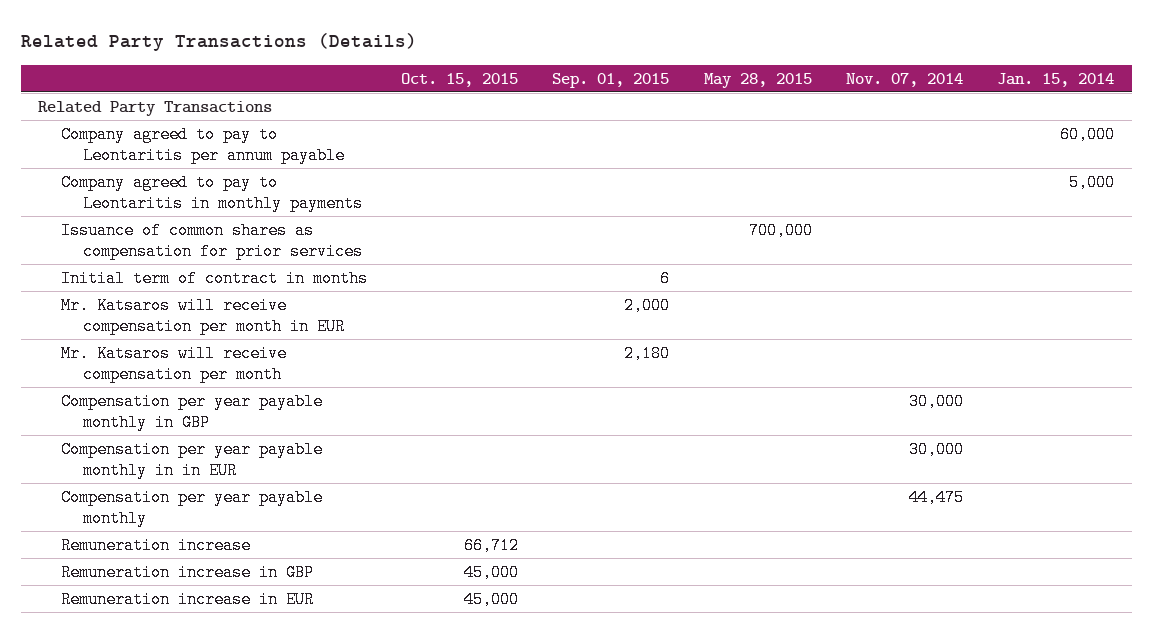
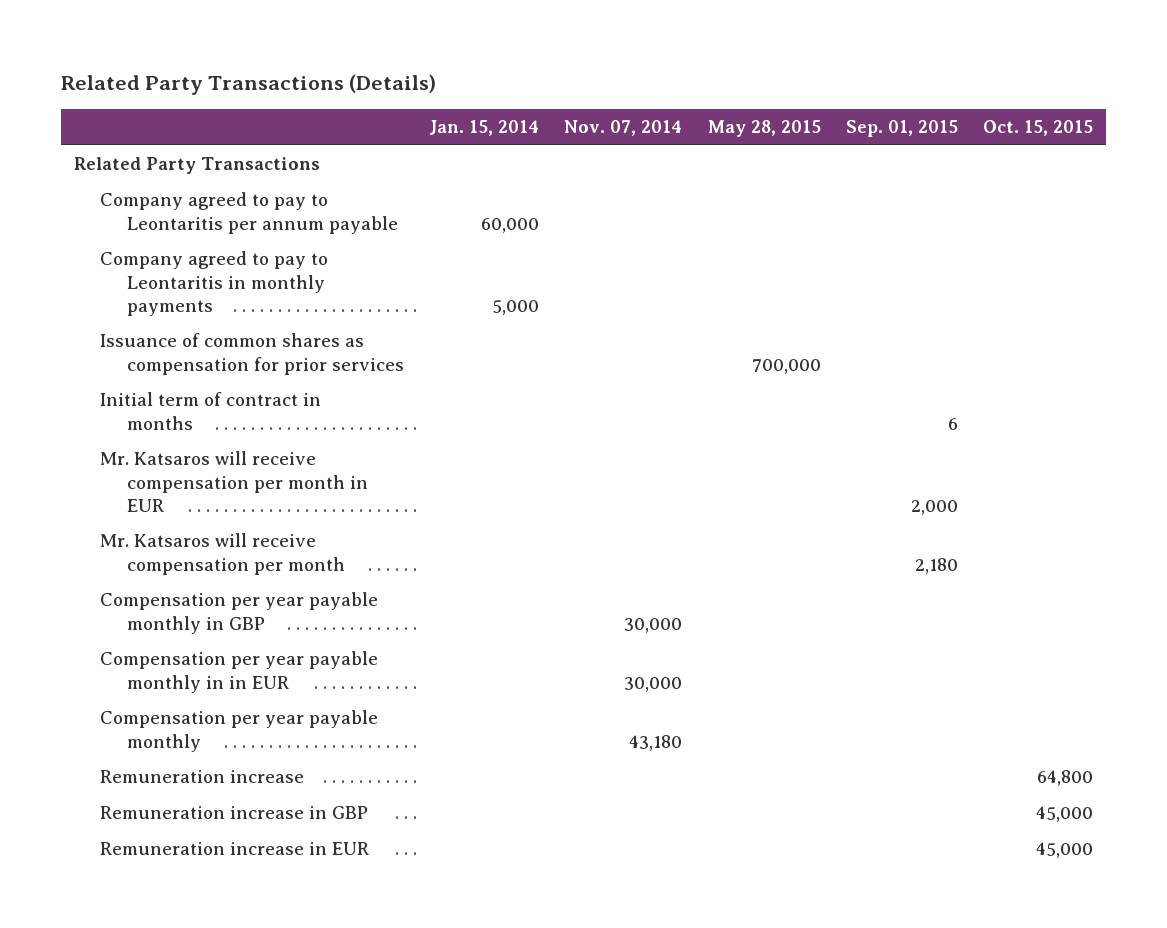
[909,488,965,506] 44,475 -> [629,734,683,751] 43,180
[464,536,520,554] 66,712 -> [1037,770,1094,787] 64,800

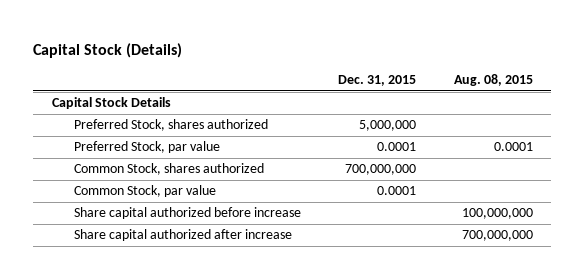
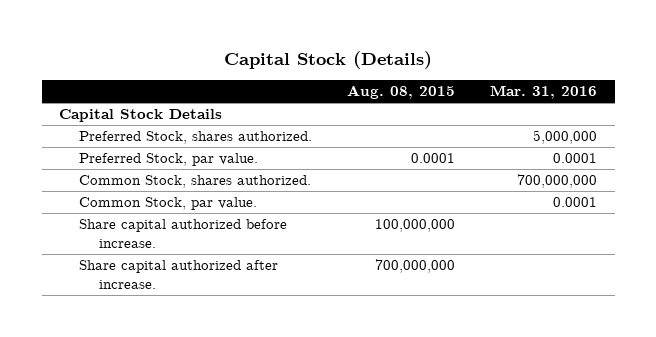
[338,75,417,87] Dec. 31, 2015 -> none
none -> [490,85,598,100] Mar. 31, 2016
[73,119,268,132] Preferred Stock, shares authorized -> [79,131,313,145] Preferred Stock, shares authorized.
[73,141,220,154] Preferred Stock, par value -> [79,153,259,167] Preferred Stock, par value.
[73,163,264,176] Common Stock, shares authorized -> [79,175,312,189] Common Stock, shares authorized.
[73,185,216,198] Common Stock, par value -> [79,197,258,211] Common Stock, par value.
[73,207,301,220] Share capital authorized before increase -> [79,219,288,248] Share capital authorized before increase.
[73,229,292,242] Share capital authorized after increase -> [79,260,279,289] Share capital authorized after increase.

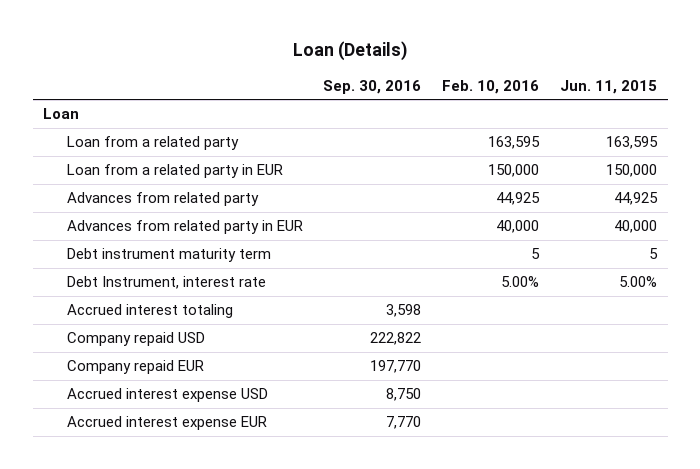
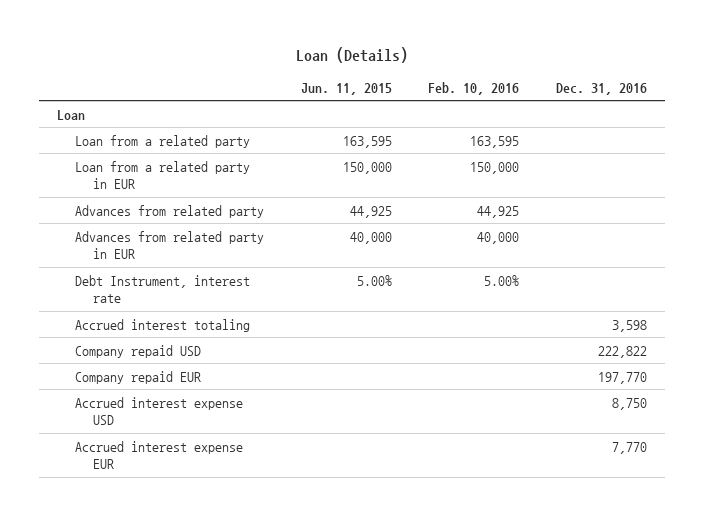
[323,79,422,94] Sep. 30, 2016 -> none
none -> [555,82,647,95] Dec. 31, 2016
[66,248,271,263] Debt instrument maturity term -> none

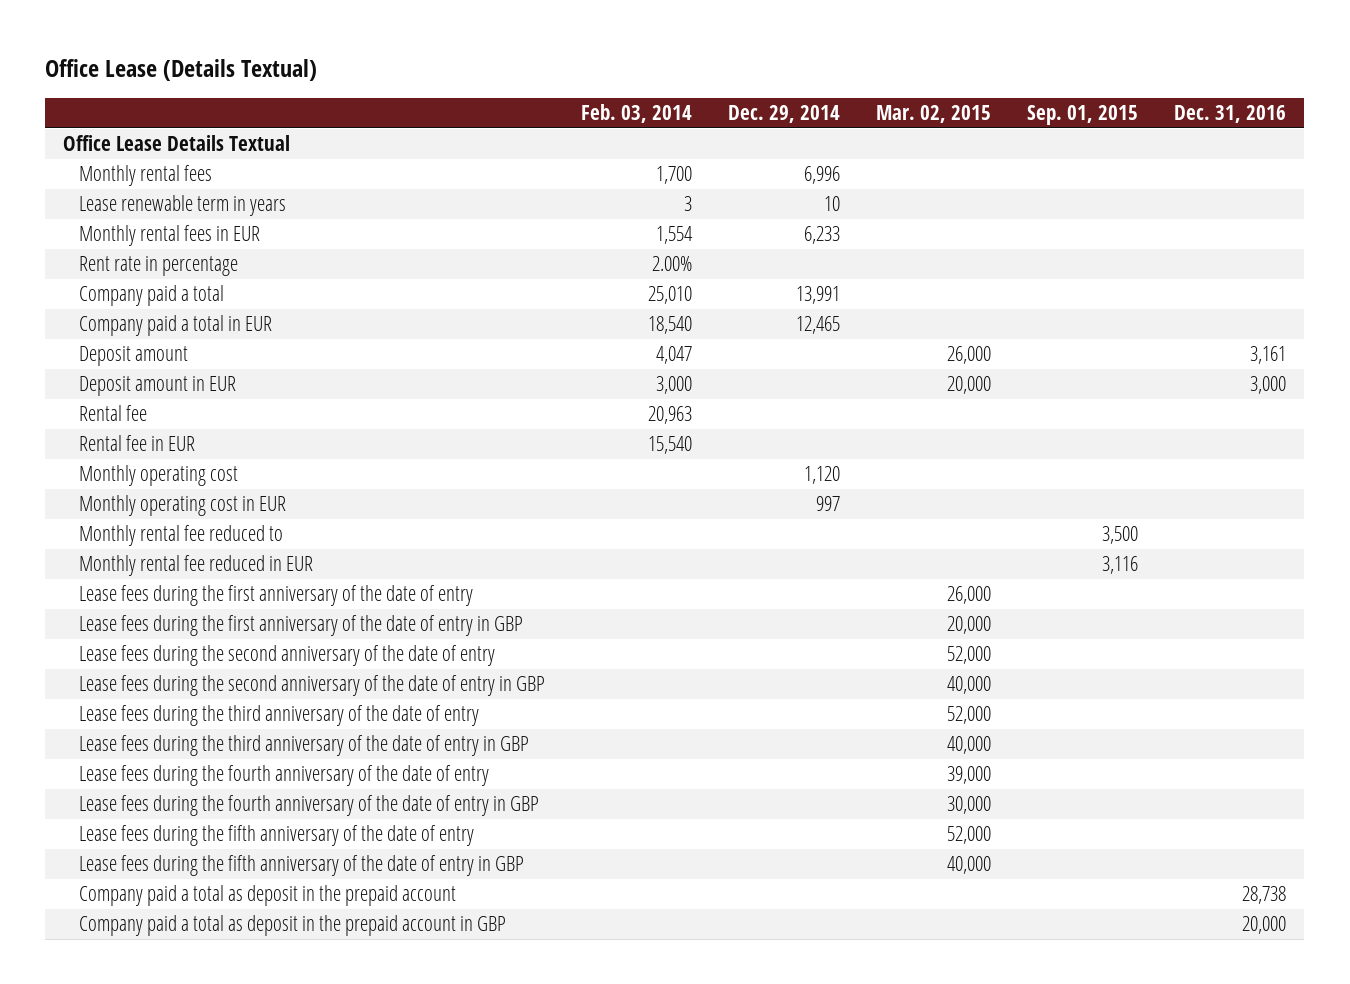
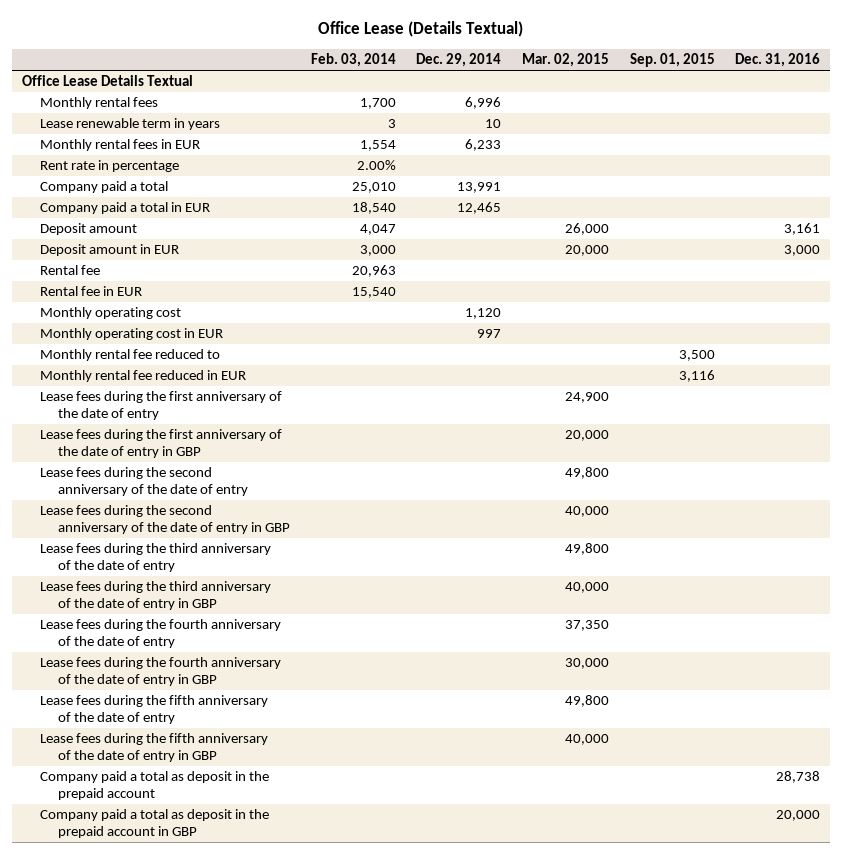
[947,586,992,605] 26,000 -> [564,392,609,404] 24,900
[947,646,992,665] 52,000 -> [564,467,609,480] 49,800
[947,706,992,725] 52,000 -> [564,543,609,556] 49,800
[947,766,992,785] 39,000 -> [564,620,609,632] 37,350
[947,826,992,845] 52,000 -> [564,695,609,708] 49,800

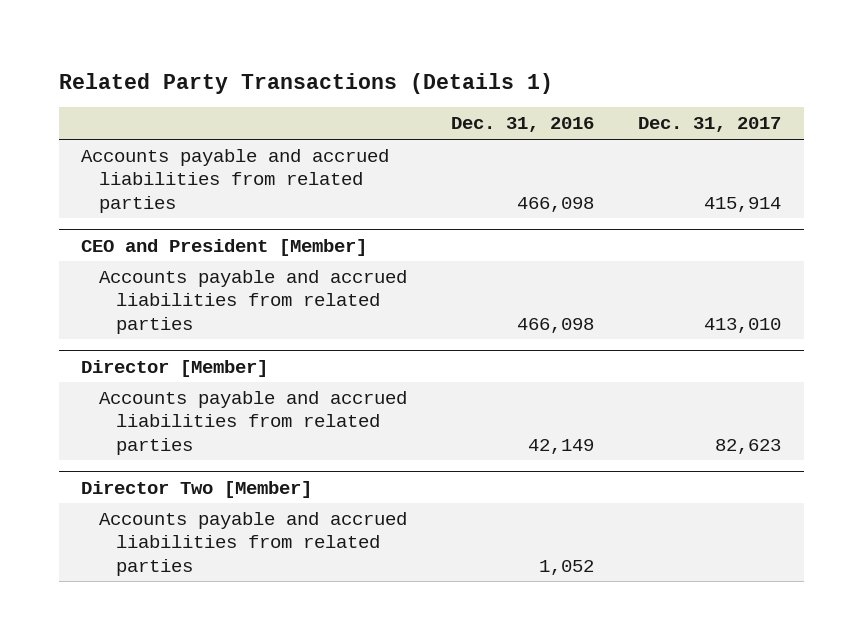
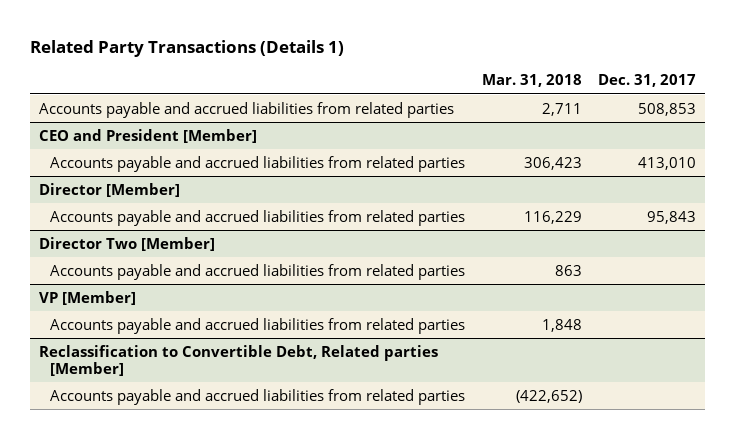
[451,117,595,133] Dec. 31, 2016 -> none
none -> [481,74,582,88] Mar. 31, 2018
[704,196,782,212] 415,914 -> [638,102,697,116] 508,853
[715,438,782,454] 82,623 -> [647,210,697,224] 95,843
none -> [38,290,136,305] VP [Member]
none -> [49,317,465,334] Accounts payable and accrued liabilities from related parties
none -> [38,344,438,376] Reclassification to Convertible Debt, Related parties [Member]
none -> [49,388,465,405] Accounts payable and accrued liabilities from related parties

